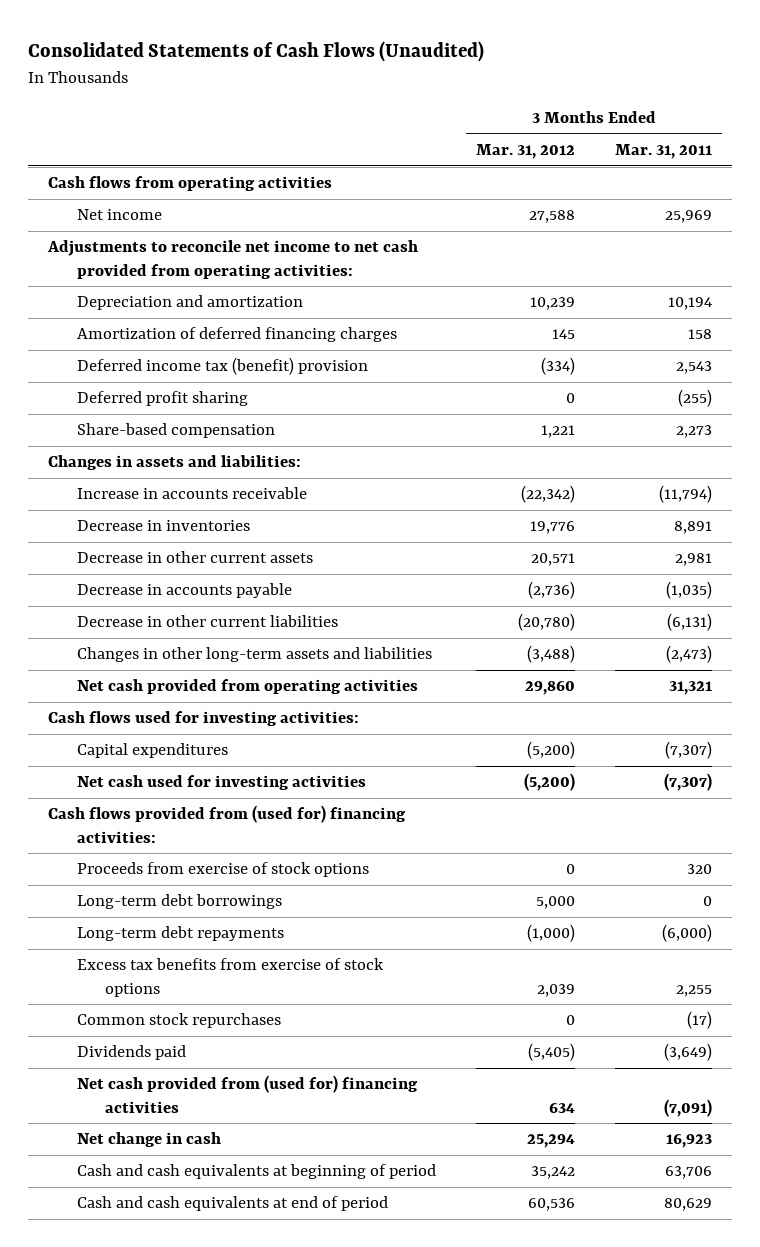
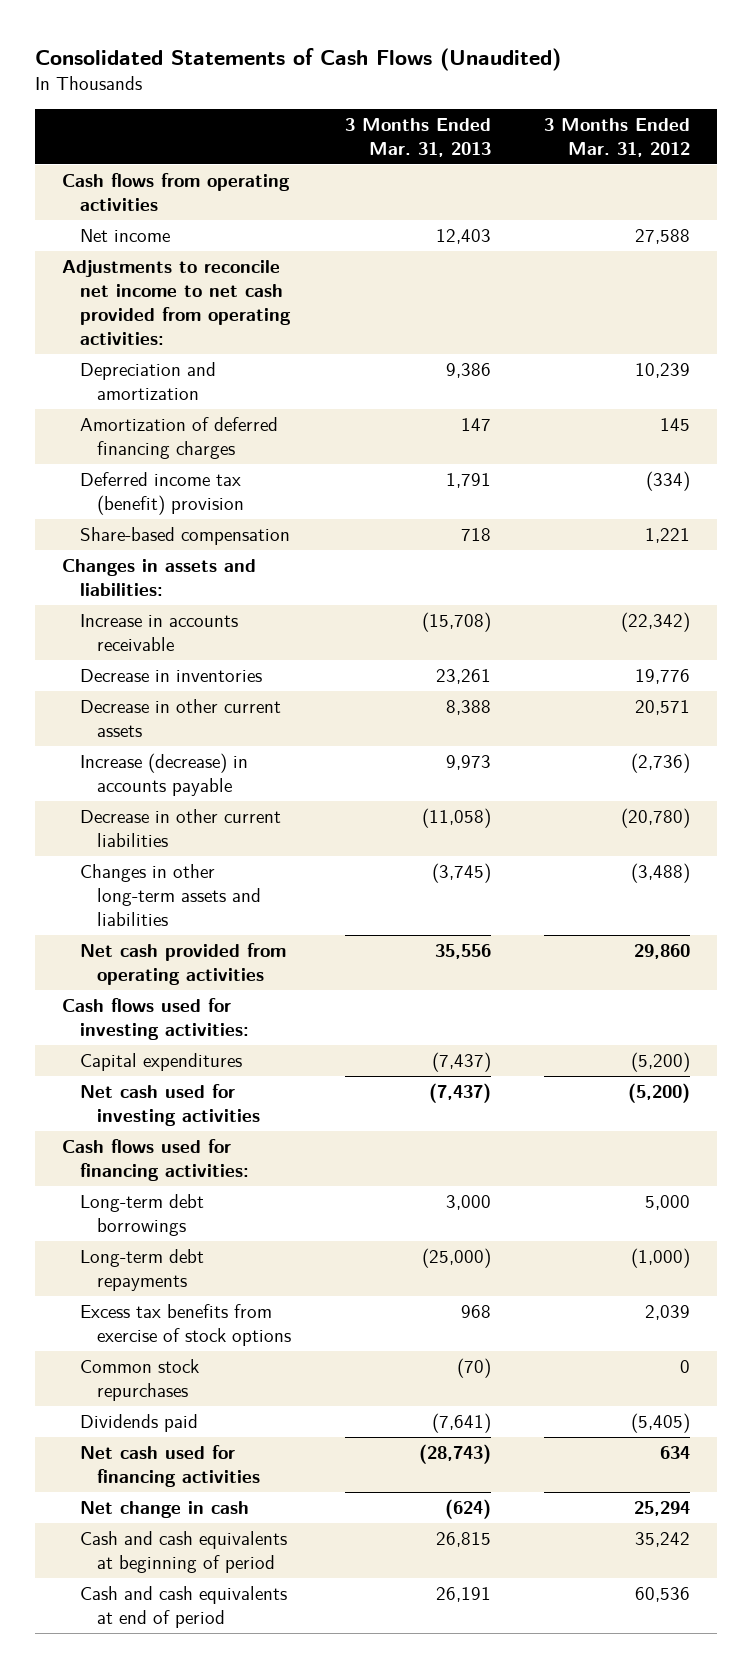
[614,144,712,160] Mar. 31, 2011 -> none
none -> [344,117,491,157] 3 Months Ended Mar. 31, 2013
[76,391,248,407] Deferred profit sharing -> none
[76,583,292,599] Decrease in accounts payable -> [79,752,248,796] Increase (decrease) in accounts payable
[76,862,369,878] Proceeds from exercise of stock options -> none
[47,805,406,843] Cash flows provided from (used for) financing activities: -> [62,1138,249,1181] Cash flows used for financing activities:
[76,1075,418,1113] Net cash provided from (used for) financing activities -> [79,1444,261,1487] Net cash used for financing activities

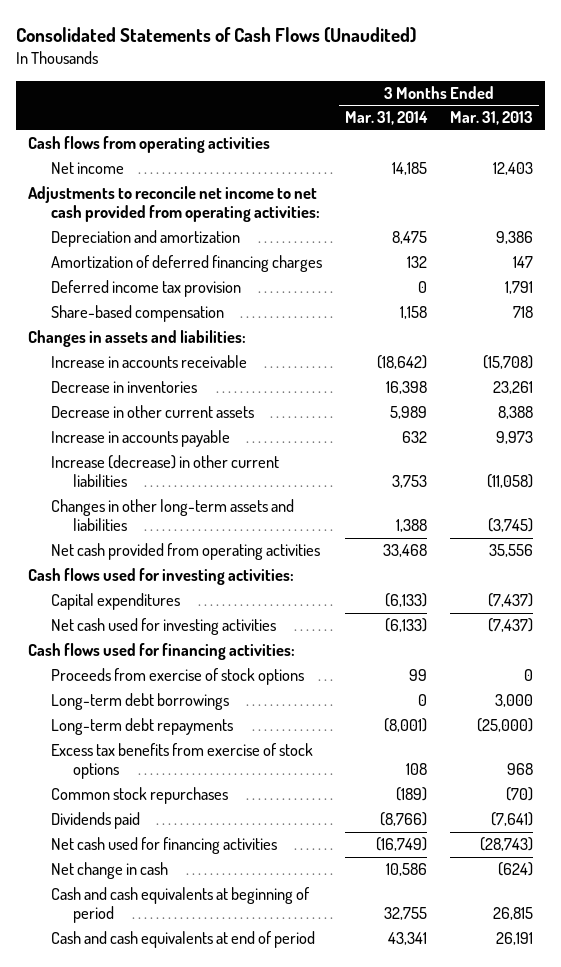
[544,117,691,157] 3 Months Ended Mar. 31, 2012 -> none
none -> [344,111,428,126] Mar. 31, 2014
[79,471,245,515] Deferred income tax (benefit) provision -> [50,280,241,298] Deferred income tax provision
[79,752,248,796] Increase (decrease) in accounts payable -> [50,430,230,448] Increase in accounts payable
[79,808,281,847] Decrease in other current liabilities -> [50,455,279,488] Increase (decrease) in other current liabilities
none -> [50,668,304,686] Proceeds from exercise of stock options

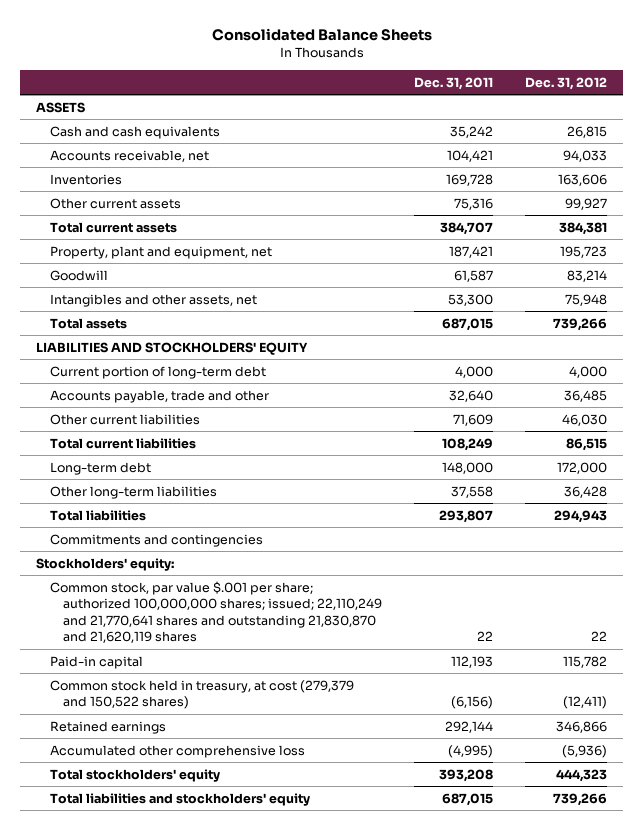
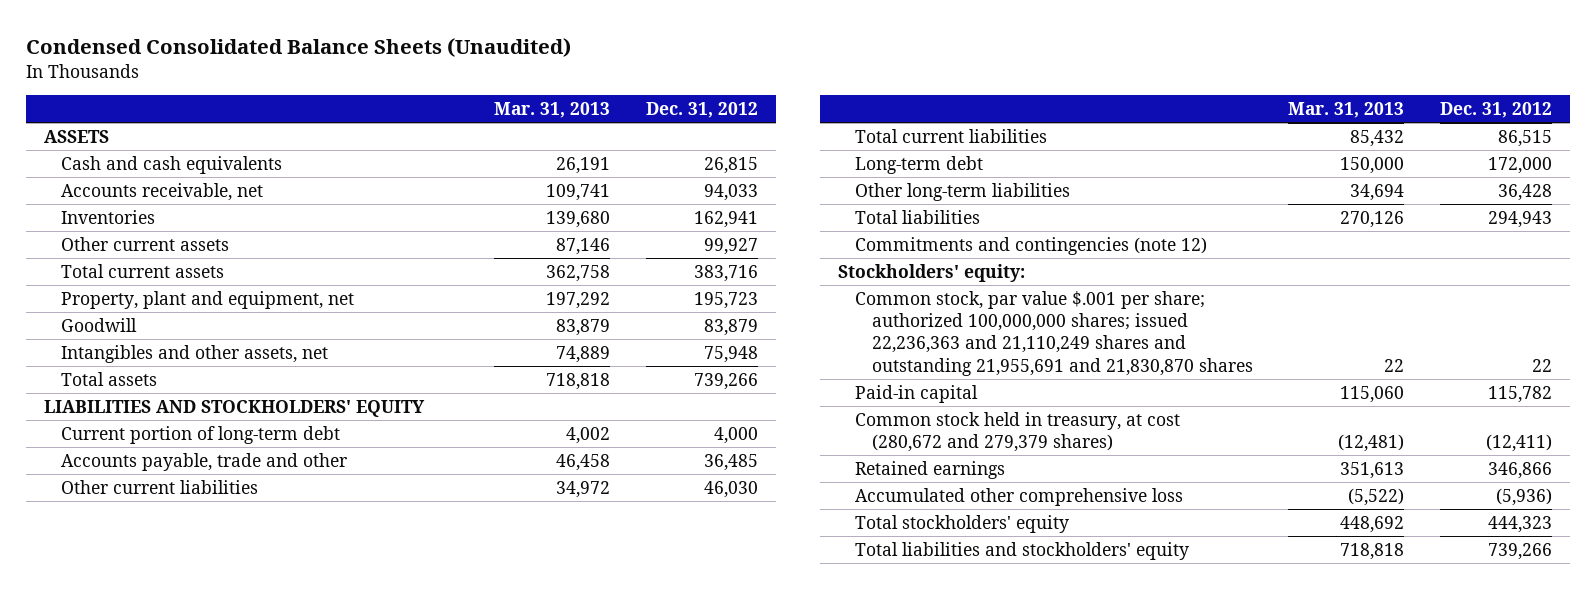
[211,27,432,41] Consolidated Balance Sheets -> [26,37,572,57] Condensed Consolidated Balance Sheets (Unaudited)
[414,76,494,90] Dec. 31, 2011 -> none
none -> [494,102,611,119] Mar. 31, 2013
[558,173,608,186] 163,606 -> [694,210,759,228] 162,941
[559,221,608,235] 384,381 -> [694,264,759,282] 383,716
[567,269,608,282] 83,214 -> [704,318,759,336] 83,879
[49,533,263,547] Commitments and contingencies -> [854,236,1207,255] Commitments and contingencies (note 12)
[49,580,382,644] Common stock, par value $.001 per share; authorized 100,000,000 shares; issued; 22,110,249 and 21,770,641 shares and outstanding 21,830,870 and 21,620,119 shares -> [854,290,1253,376] Common stock, par value $.001 per share; authorized 100,000,000 shares; issued 22,236,363 and 21,110,249 shares and outstanding 21,955,691 and 21,830,870 shares
[49,679,354,710] Common stock held in treasury, at cost (279,379 and 150,522 shares) -> [854,411,1180,453] Common stock held in treasury, at cost (280,672 and 279,379 shares)

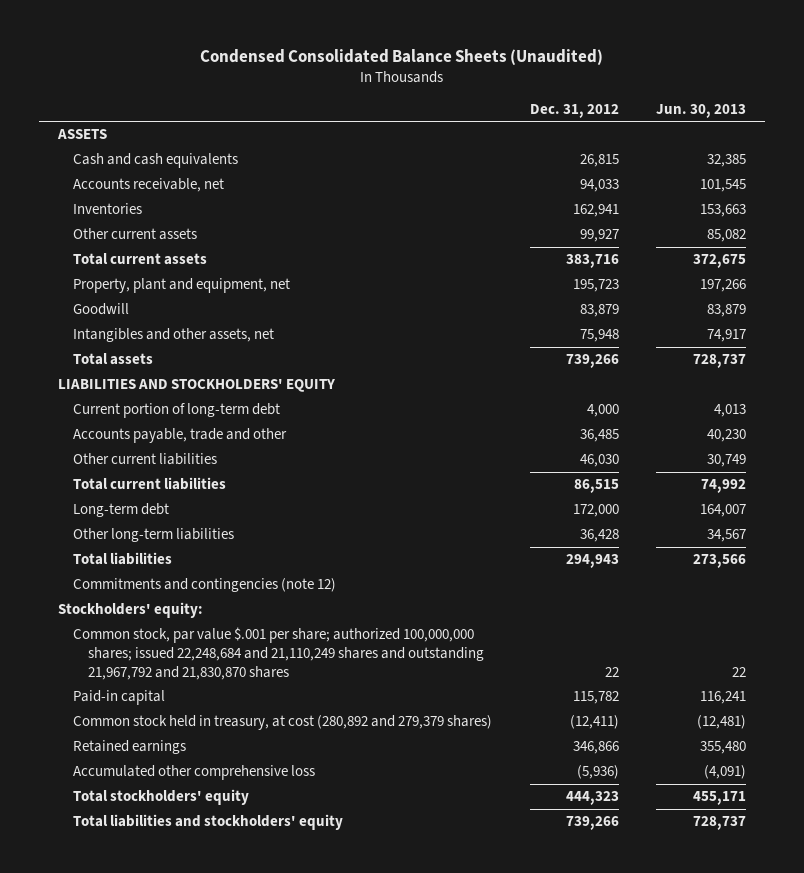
[494,102,611,119] Mar. 31, 2013 -> none
none -> [656,103,747,118] Jun. 30, 2013
[854,290,1253,376] Common stock, par value $.001 per share; authorized 100,000,000 shares; issued 22,236,363 and 21,110,249 shares and outstanding 21,955,691 and 21,830,870 shares -> [73,627,485,680] Common stock, par value $.001 per share; authorized 100,000,000 shares; issued 22,248,684 and 21,110,249 shares and outstanding 21,967,792 and 21,830,870 shares
[854,411,1180,453] Common stock held in treasury, at cost (280,672 and 279,379 shares) -> [73,715,493,731] Common stock held in treasury, at cost (280,892 and 279,379 shares)

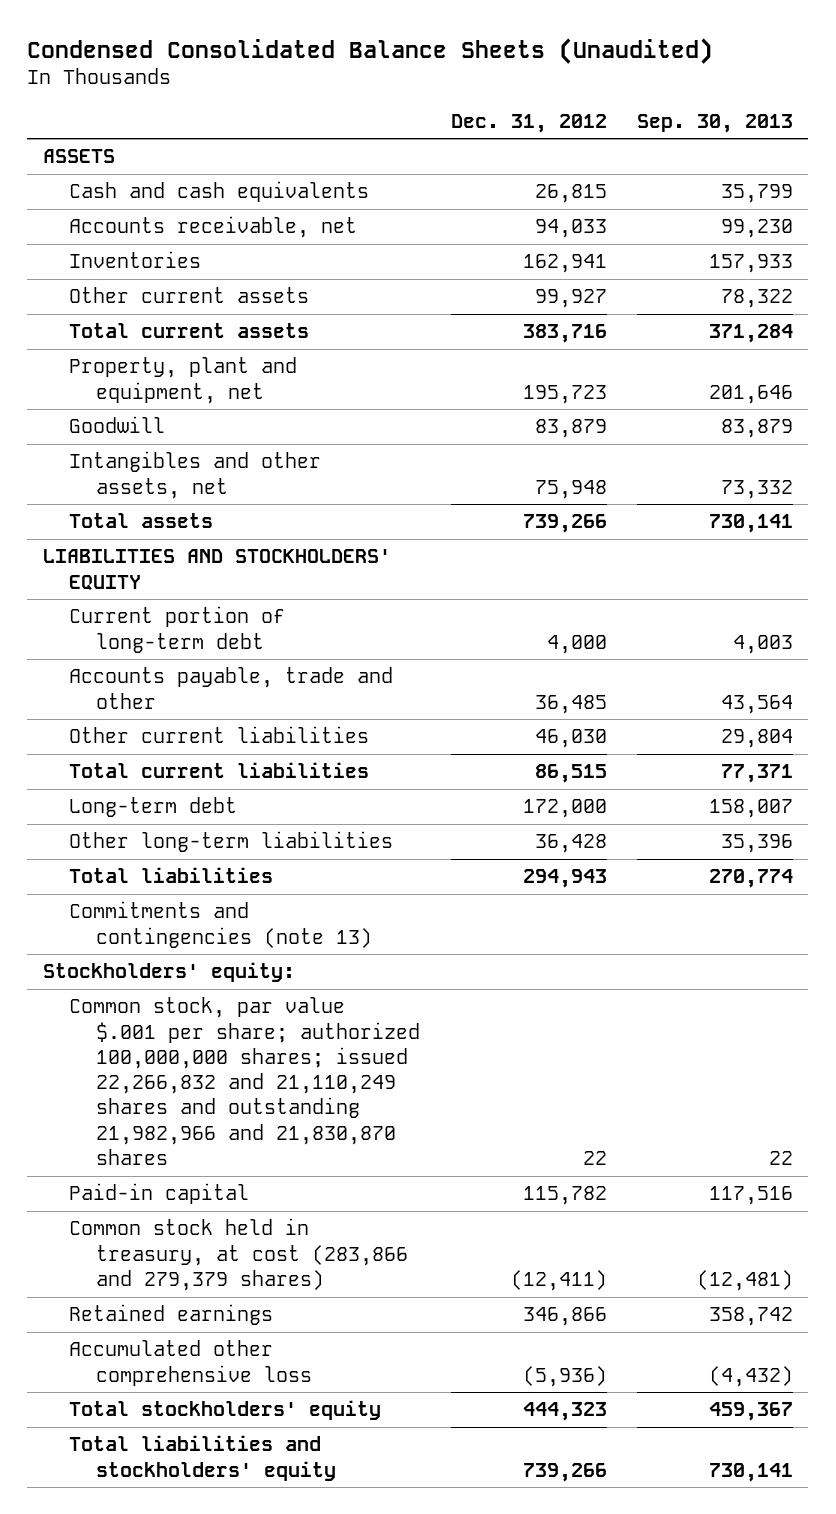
[656,103,747,118] Jun. 30, 2013 -> none
none -> [637,113,794,133] Sep. 30, 2013
[73,578,337,593] Commitments and contingencies (note 12) -> [69,901,373,948] Commitments and contingencies (note 13)
[73,627,485,680] Common stock, par value $.001 per share; authorized 100,000,000 shares; issued 22,248,684 and 21,110,249 shares and outstanding 21,967,792 and 21,830,870 shares -> [69,997,421,1166] Common stock, par value $.001 per share; authorized 100,000,000 shares; issued 22,266,832 and 21,110,249 shares and outstanding 21,982,966 and 21,830,870 shares
[73,715,493,731] Common stock held in treasury, at cost (280,892 and 279,379 shares) -> [69,1218,409,1291] Common stock held in treasury, at cost (283,866 and 279,379 shares)

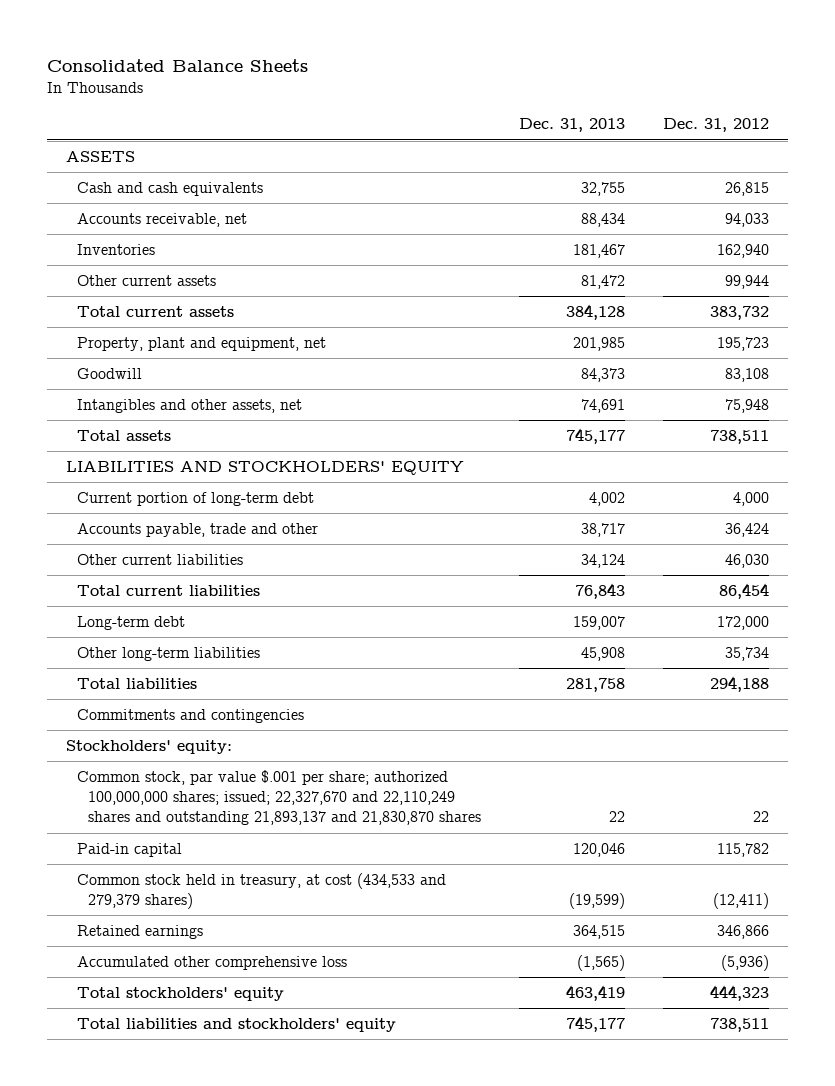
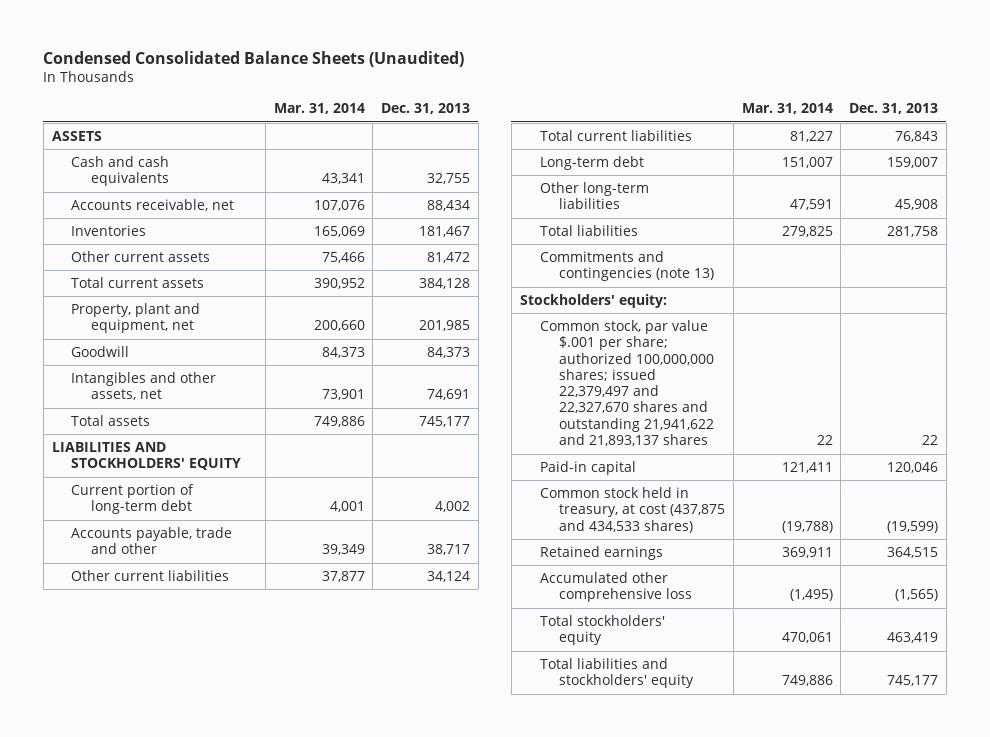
[47,58,309,72] Consolidated Balance Sheets -> [43,51,465,68] Condensed Consolidated Balance Sheets (Unaudited)
[662,118,769,133] Dec. 31, 2012 -> none
none -> [273,103,365,115] Mar. 31, 2014
[77,708,305,723] Commitments and contingencies -> [539,250,715,282] Commitments and contingencies (note 13)
[77,769,482,826] Common stock, par value $.001 per share; authorized 100,000,000 shares; issued; 22,327,670 and 22,110,249 shares and outstanding 21,893,137 and 21,830,870 shares -> [539,319,715,446] Common stock, par value $.001 per share; authorized 100,000,000 shares; issued 22,379,497 and 22,327,670 shares and outstanding 21,941,622 and 21,893,137 shares
[77,872,447,910] Common stock held in treasury, at cost (434,533 and 279,379 shares) -> [539,486,726,533] Common stock held in treasury, at cost (437,875 and 434,533 shares)

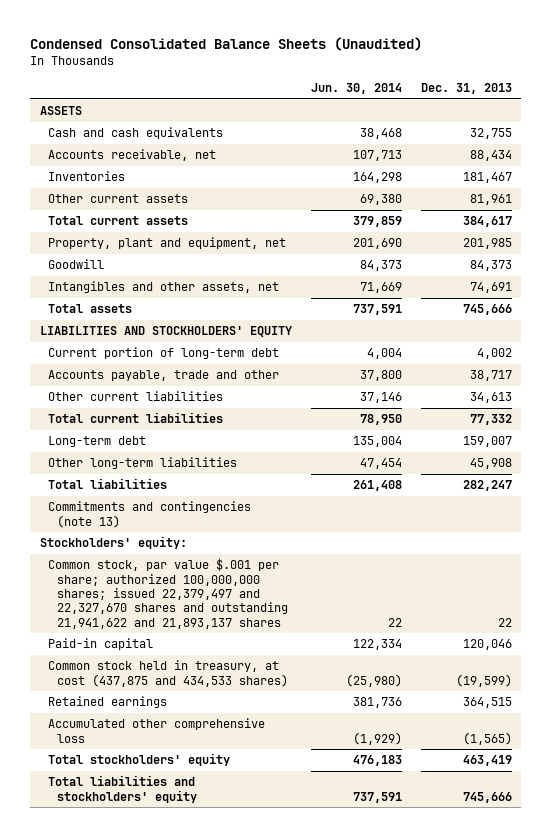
[273,103,365,115] Mar. 31, 2014 -> none
none -> [310,82,402,94] Jun. 30, 2014
[426,251,470,263] 81,472 -> [469,194,512,206] 81,961
[418,277,470,289] 384,128 -> [462,216,512,228] 384,617
[418,415,470,427] 745,177 -> [462,304,512,316] 745,666
[426,570,470,582] 34,124 -> [469,392,512,404] 34,613
[895,130,939,142] 76,843 -> [469,414,512,426] 77,332
[887,225,939,237] 281,758 -> [462,480,512,492] 282,247
[887,675,939,687] 745,177 -> [462,791,512,803] 745,666

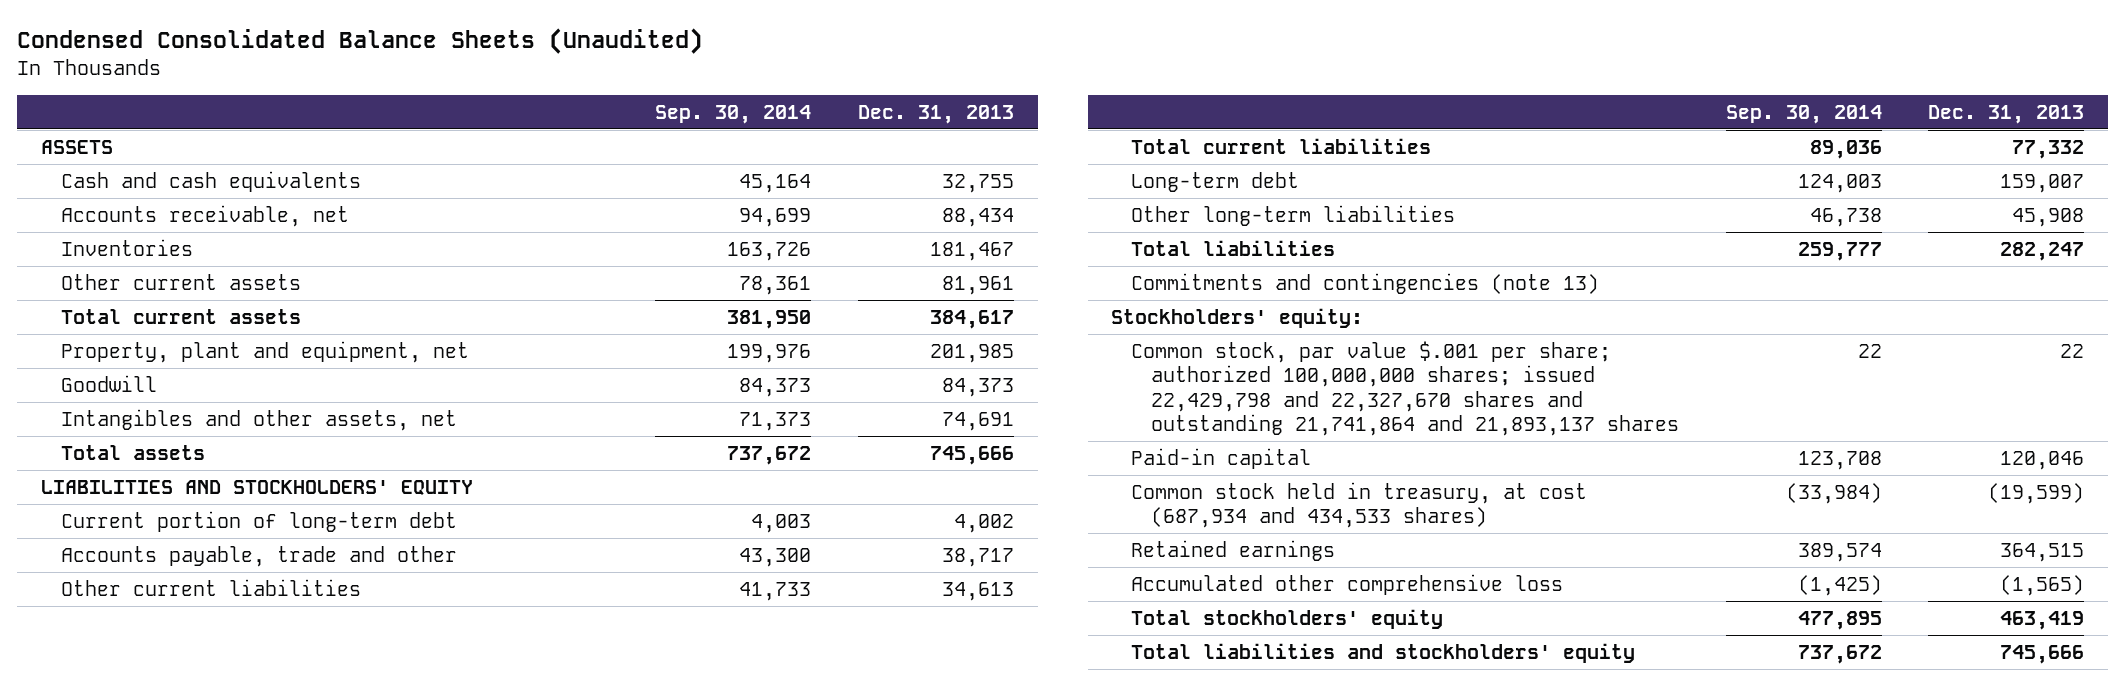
[310,82,402,94] Jun. 30, 2014 -> none
none -> [655,105,812,125] Sep. 30, 2014
[48,558,289,629] Common stock, par value $.001 per share; authorized 100,000,000 shares; issued 22,379,497 and 22,327,670 shares and outstanding 21,941,622 and 21,893,137 shares -> [1130,340,1679,437] Common stock, par value $.001 per share; authorized 100,000,000 shares; issued 22,429,798 and 22,327,670 shares and outstanding 21,741,864 and 21,893,137 shares
[48,660,289,687] Common stock held in treasury, at cost (437,875 and 434,533 shares) -> [1130,481,1587,529] Common stock held in treasury, at cost (687,934 and 434,533 shares)

